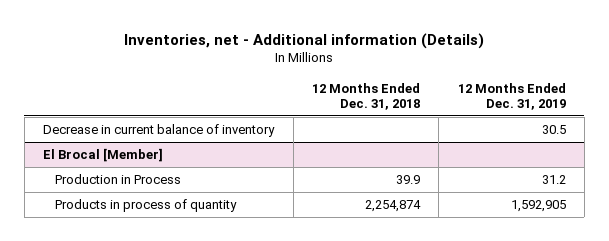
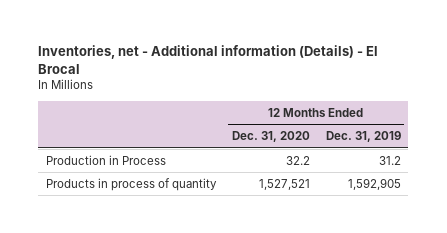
[124,32,485,49] Inventories, net - Additional information (Details) -> [38,45,379,74] Inventories, net - Additional information (Details) - El Brocal
[311,82,420,110] 12 Months Ended Dec. 31, 2018 -> none
none -> [231,131,310,143] Dec. 31, 2020
[43,124,276,138] Decrease in current balance of inventory -> none
[43,148,164,163] El Brocal [Member] -> none

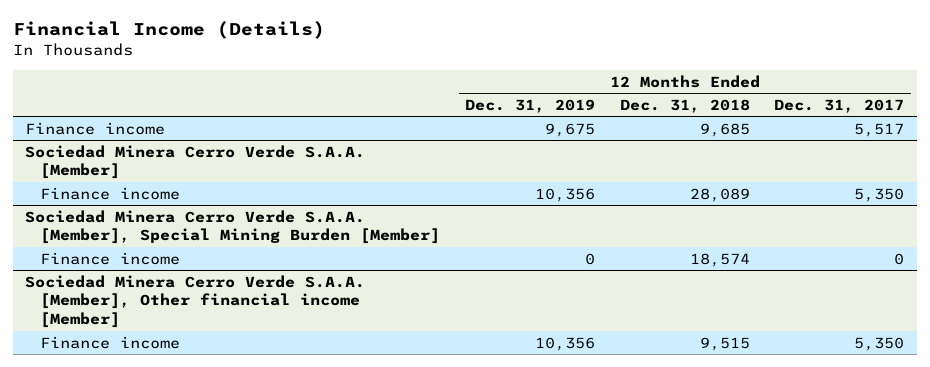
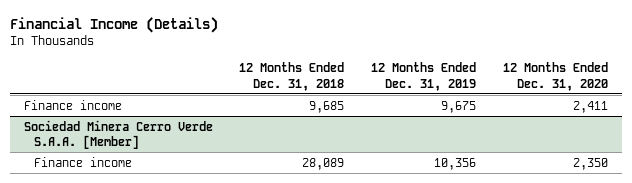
[774,98,905,113] Dec. 31, 2017 -> none
none -> [503,62,609,91] 12 Months Ended Dec. 31, 2020
[25,209,441,245] Sociedad Minera Cerro Verde S.A.A. [Member], Special Mining Burden [Member] -> none
[40,251,181,265] Finance income -> none
[25,274,366,329] Sociedad Minera Cerro Verde S.A.A. [Member], Other financial income [Member] -> none
[40,335,181,349] Finance income -> none

